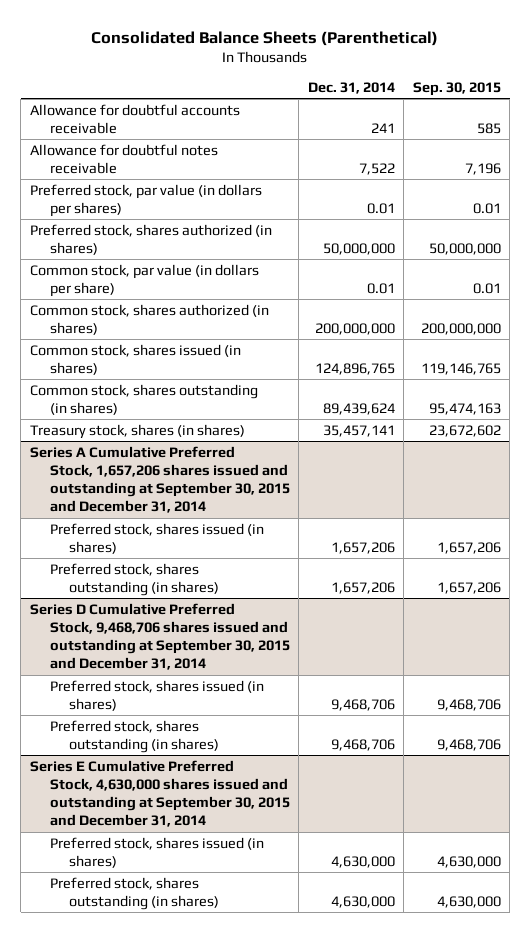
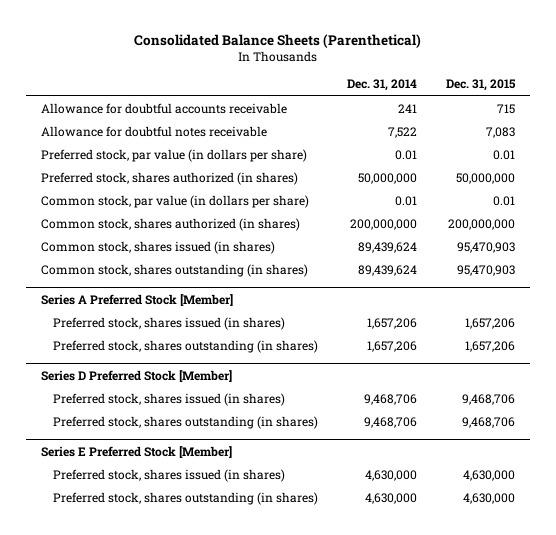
[412,81,501,96] Sep. 30, 2015 -> none
none -> [446,79,517,92] Dec. 31, 2015
[29,183,262,217] Preferred stock, par value (in dollars per shares) -> [40,148,307,162] Preferred stock, par value (in dollars per share)
[314,362,395,375] 124,896,765 -> [358,241,418,253] 89,439,624
[29,423,245,439] Treasury stock, shares (in shares) -> none
[29,445,290,514] Series A Cumulative Preferred Stock, 1,657,206 shares issued and outstanding at September 30, 2015 and December 31, 2014 -> [40,293,233,306] Series A Preferred Stock [Member]
[29,602,290,671] Series D Cumulative Preferred Stock, 9,468,706 shares issued and outstanding at September 30, 2015 and December 31, 2014 -> [40,369,232,382] Series D Preferred Stock [Member]
[29,759,290,828] Series E Cumulative Preferred Stock, 4,630,000 shares issued and outstanding at September 30, 2015 and December 31, 2014 -> [40,445,232,458] Series E Preferred Stock [Member]

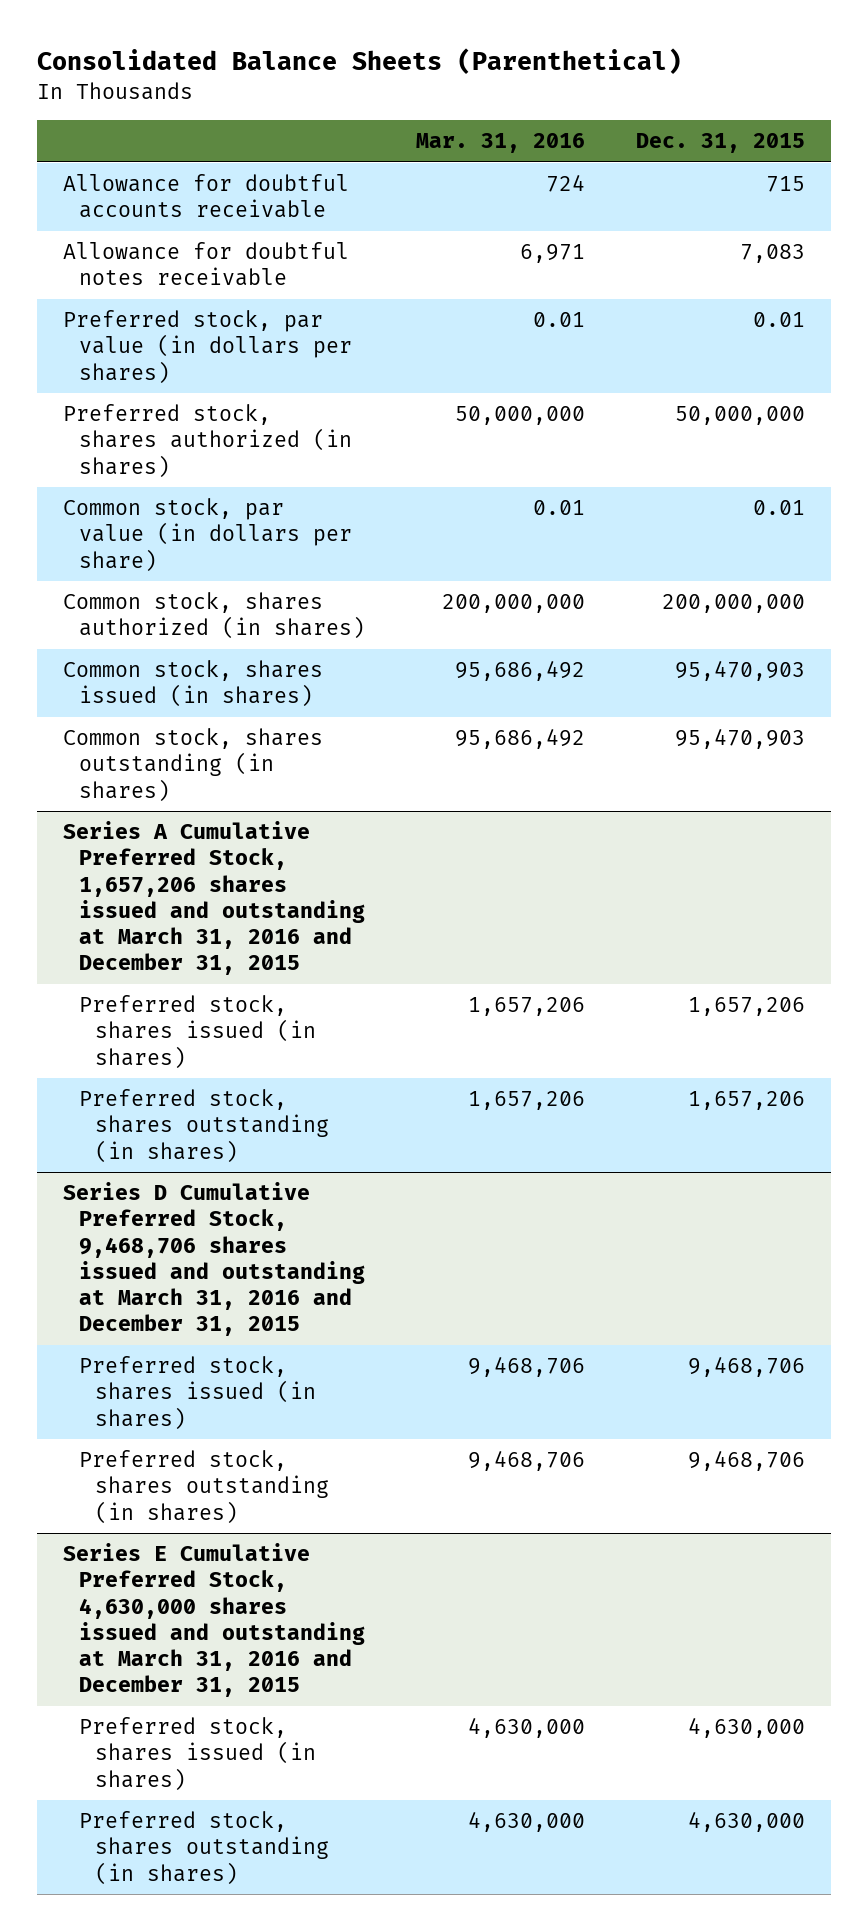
[347,79,418,92] Dec. 31, 2014 -> none
none -> [416,133,586,154] Mar. 31, 2016
[40,148,307,162] Preferred stock, par value (in dollars per share) -> [63,310,353,384] Preferred stock, par value (in dollars per shares)
[40,293,233,306] Series A Preferred Stock [Member] -> [63,821,366,976] Series A Cumulative Preferred Stock, 1,657,206 shares issued and outstanding at March 31, 2016 and December 31, 2015
[40,369,232,382] Series D Preferred Stock [Member] -> [63,1182,366,1337] Series D Cumulative Preferred Stock, 9,468,706 shares issued and outstanding at March 31, 2016 and December 31, 2015
[40,445,232,458] Series E Preferred Stock [Member] -> [63,1543,366,1698] Series E Cumulative Preferred Stock, 4,630,000 shares issued and outstanding at March 31, 2016 and December 31, 2015

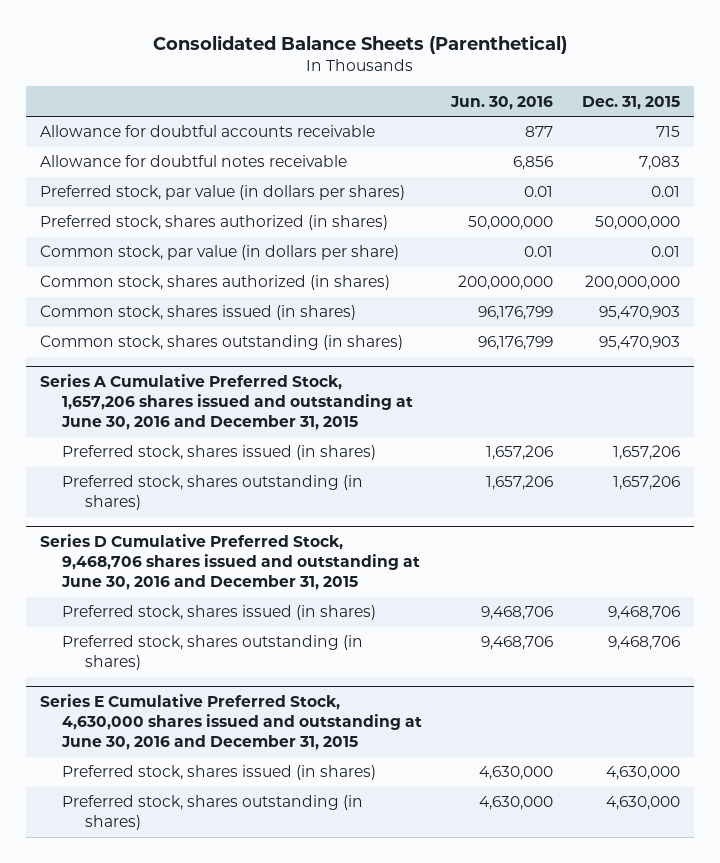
[416,133,586,154] Mar. 31, 2016 -> none
none -> [449,95,553,110] Jun. 30, 2016
[63,821,366,976] Series A Cumulative Preferred Stock, 1,657,206 shares issued and outstanding at March 31, 2016 and December 31, 2015 -> [40,374,414,431] Series A Cumulative Preferred Stock, 1,657,206 shares issued and outstanding at June 30, 2016 and December 31, 2015
[63,1182,366,1337] Series D Cumulative Preferred Stock, 9,468,706 shares issued and outstanding at March 31, 2016 and December 31, 2015 -> [40,534,421,591] Series D Cumulative Preferred Stock, 9,468,706 shares issued and outstanding at June 30, 2016 and December 31, 2015
[63,1543,366,1698] Series E Cumulative Preferred Stock, 4,630,000 shares issued and outstanding at March 31, 2016 and December 31, 2015 -> [40,694,423,751] Series E Cumulative Preferred Stock, 4,630,000 shares issued and outstanding at June 30, 2016 and December 31, 2015

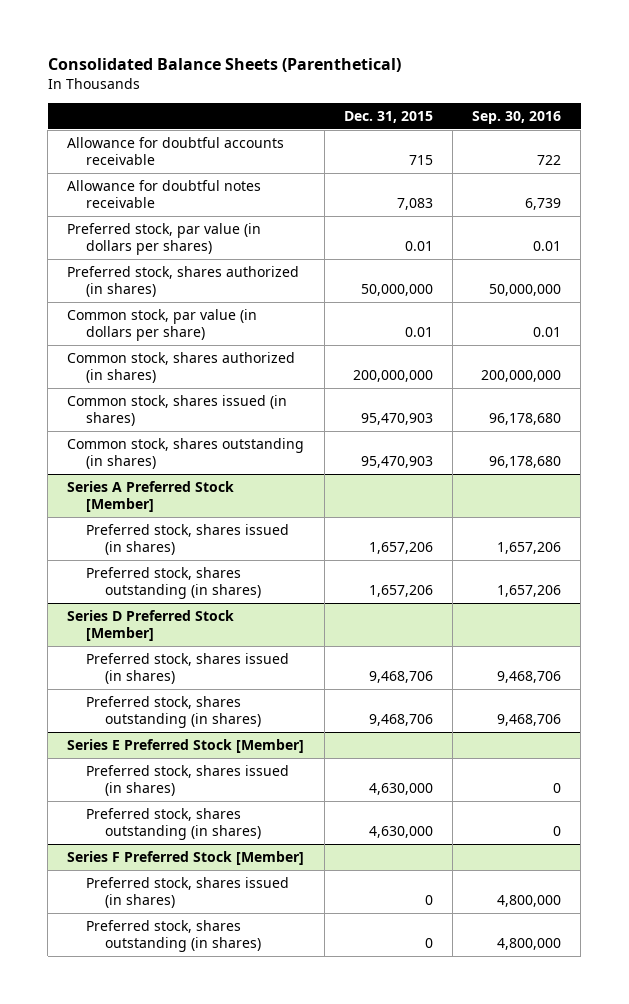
[449,95,553,110] Jun. 30, 2016 -> none
none -> [472,110,562,124] Sep. 30, 2016
[40,374,414,431] Series A Cumulative Preferred Stock, 1,657,206 shares issued and outstanding at June 30, 2016 and December 31, 2015 -> [67,480,235,512] Series A Preferred Stock [Member]
[40,534,421,591] Series D Cumulative Preferred Stock, 9,468,706 shares issued and outstanding at June 30, 2016 and December 31, 2015 -> [67,609,235,641] Series D Preferred Stock [Member]
[40,694,423,751] Series E Cumulative Preferred Stock, 4,630,000 shares issued and outstanding at June 30, 2016 and December 31, 2015 -> [67,738,305,753] Series E Preferred Stock [Member]
none -> [67,850,305,865] Series F Preferred Stock [Member]
none -> [86,876,290,908] Preferred stock, shares issued (in shares)
none -> [86,919,262,952] Preferred stock, shares outstanding (in shares)

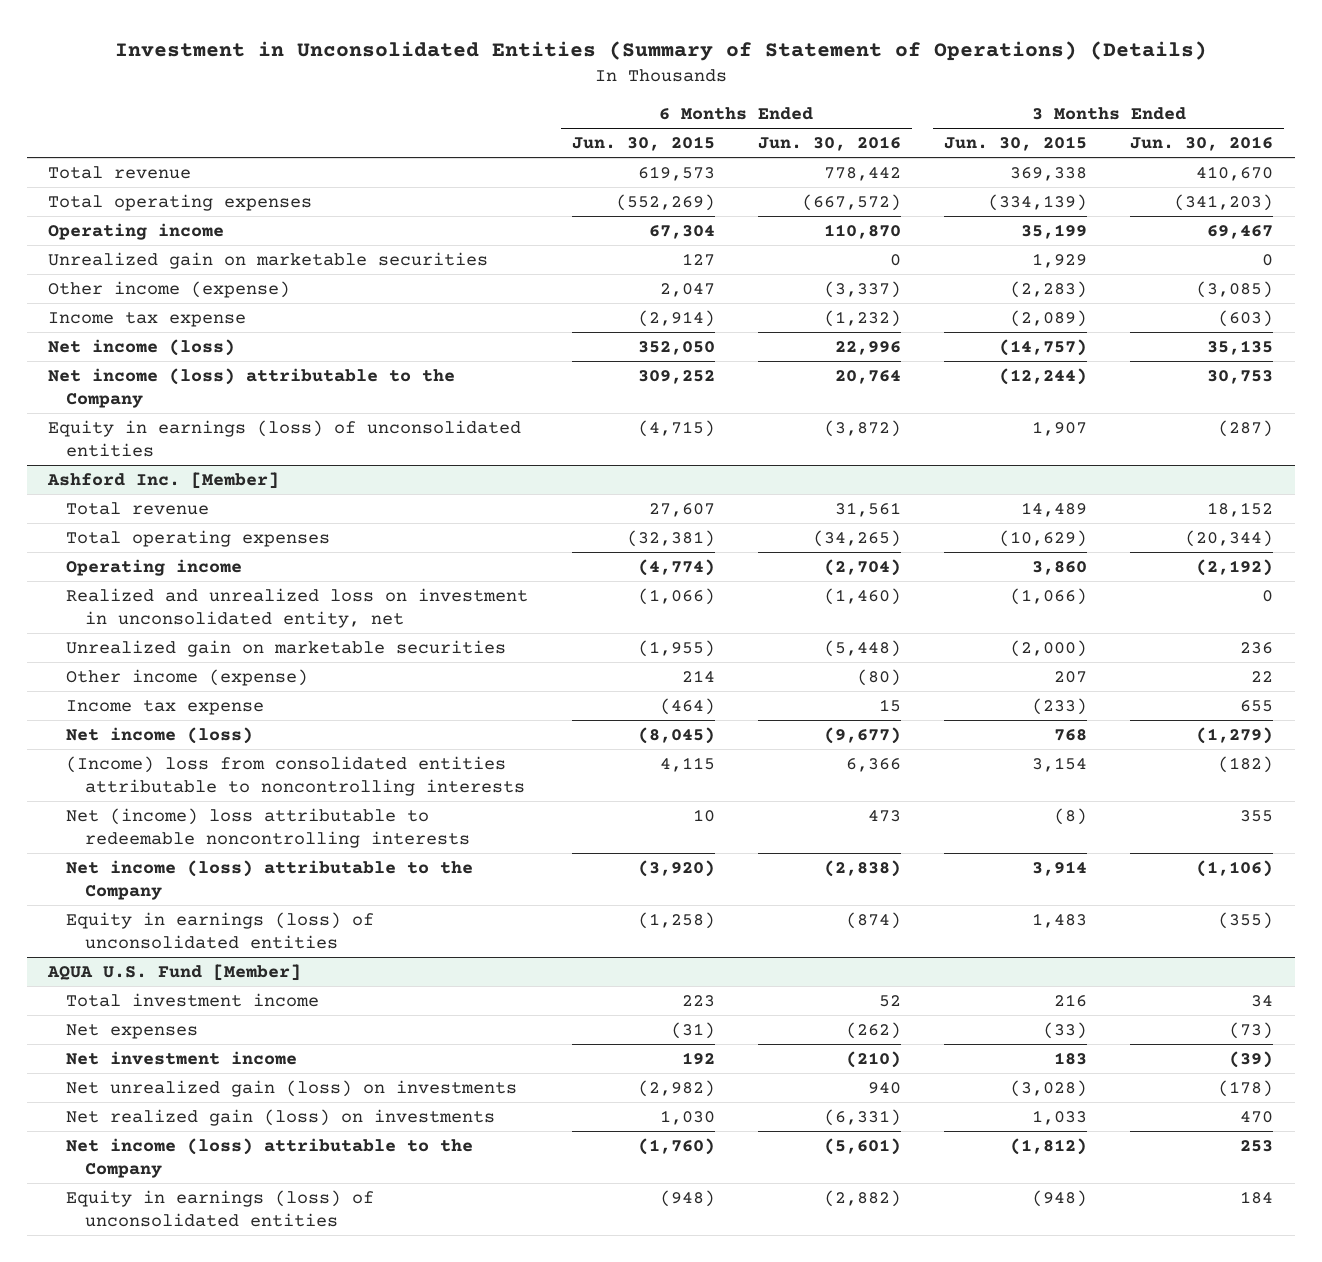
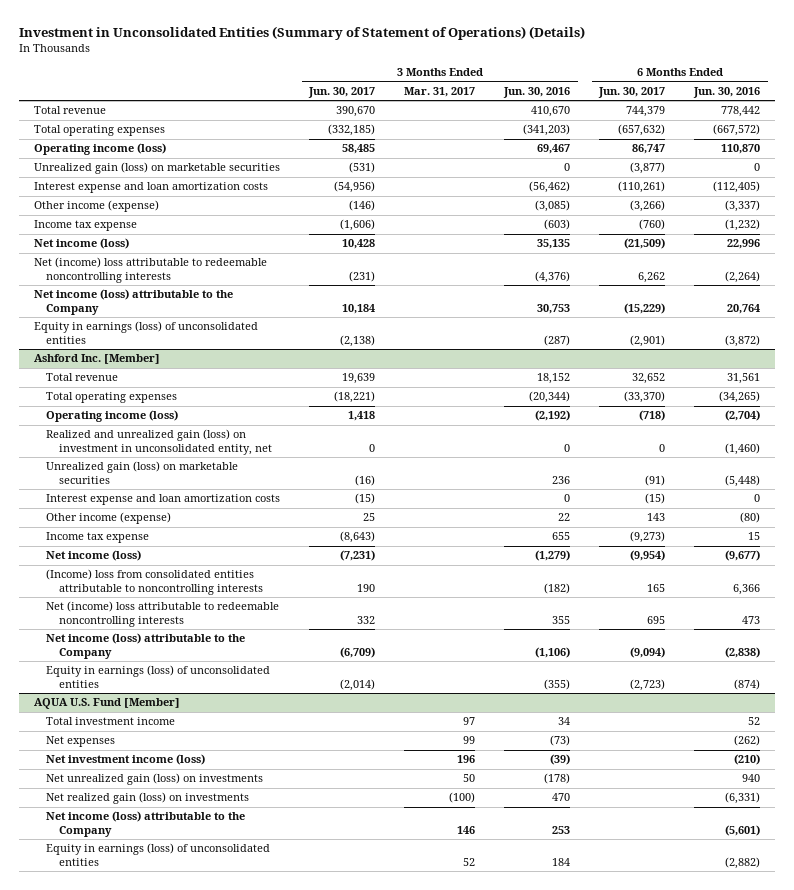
[571,136,715,152] Jun. 30, 2015 -> none
[944,136,1088,152] Jun. 30, 2015 -> none
none -> [308,87,376,99] Jun. 30, 2017
none -> [404,87,476,98] Mar. 31, 2017
none -> [598,87,666,99] Jun. 30, 2017
[48,222,225,240] Operating income -> [33,143,166,156] Operating income (loss)
[48,251,489,269] Unrealized gain on marketable securities -> [33,162,280,175] Unrealized gain (loss) on marketable securities
none -> [33,182,268,194] Interest expense and loan amortization costs
none -> [33,257,267,284] Net (income) loss attributable to redeemable noncontrolling interests
[66,558,243,576] Operating income -> [46,410,179,423] Operating income (loss)
[66,587,529,629] Realized and unrealized loss on investment in unconsolidated entity, net -> [46,429,273,456] Realized and unrealized gain (loss) on investment in unconsolidated entity, net
[66,639,507,657] Unrealized gain on marketable securities -> [46,461,239,485] Unrealized gain (loss) on marketable securities
none -> [46,494,281,506] Interest expense and loan amortization costs
[66,1050,298,1065] Net investment income -> [46,754,206,766] Net investment income (loss)

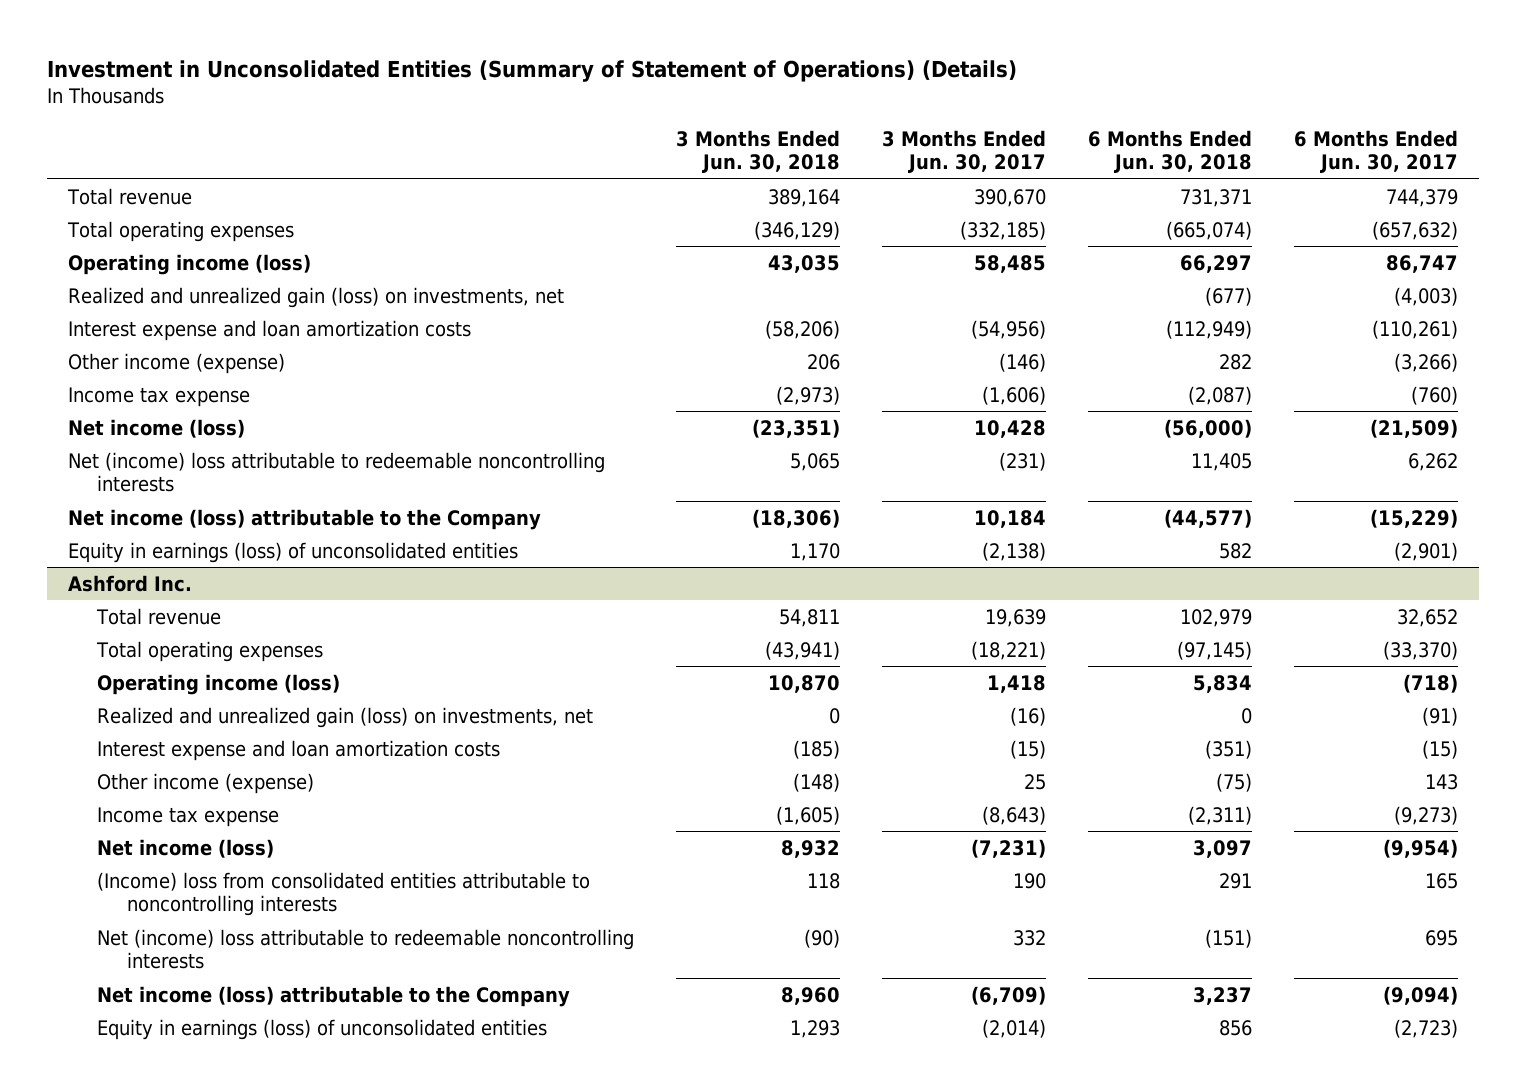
[404,87,476,98] Mar. 31, 2017 -> none
[503,87,571,99] Jun. 30, 2016 -> none
[693,87,761,99] Jun. 30, 2016 -> none
none -> [676,129,841,174] 3 Months Ended Jun. 30, 2018
none -> [1088,129,1253,174] 6 Months Ended Jun. 30, 2018
[33,162,280,175] Unrealized gain (loss) on marketable securities -> none
none -> [67,286,564,308] Realized and unrealized gain (loss) on investments, net
[33,354,160,365] Ashford Inc. [Member] -> [67,574,192,592] Ashford Inc.
[46,429,273,456] Realized and unrealized gain (loss) on investment in unconsolidated entity, net -> none
[46,461,239,485] Unrealized gain (loss) on marketable securities -> [97,706,594,728] Realized and unrealized gain (loss) on investments, net
[33,698,180,710] AQUA U.S. Fund [Member] -> none
[46,717,176,726] Total investment income -> none
[46,736,116,748] Net expenses -> none
[46,754,206,766] Net investment income (loss) -> none
[46,773,264,786] Net unrealized gain (loss) on investments -> none
[46,792,250,805] Net realized gain (loss) on investments -> none
[46,811,246,838] Net income (loss) attributable to the Company -> none
[46,843,271,867] Equity in earnings (loss) of unconsolidated entities -> none

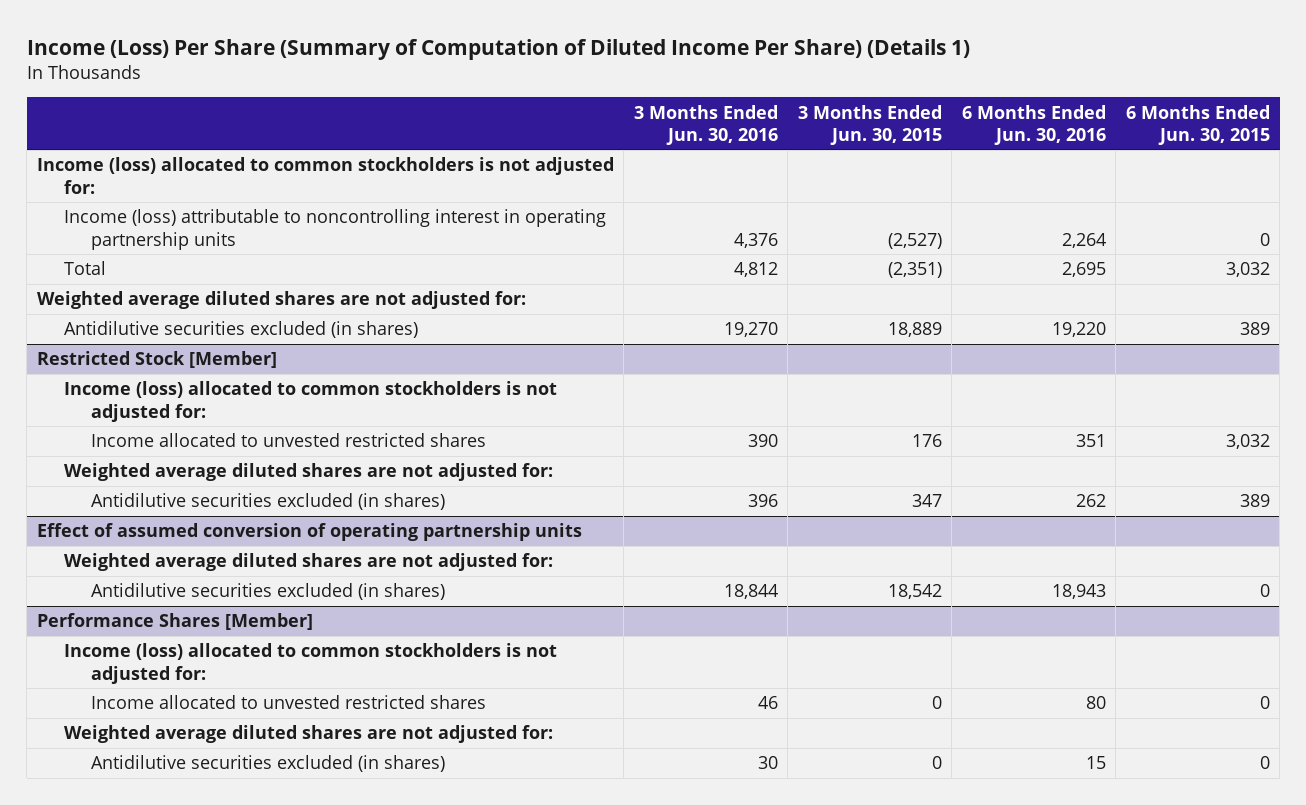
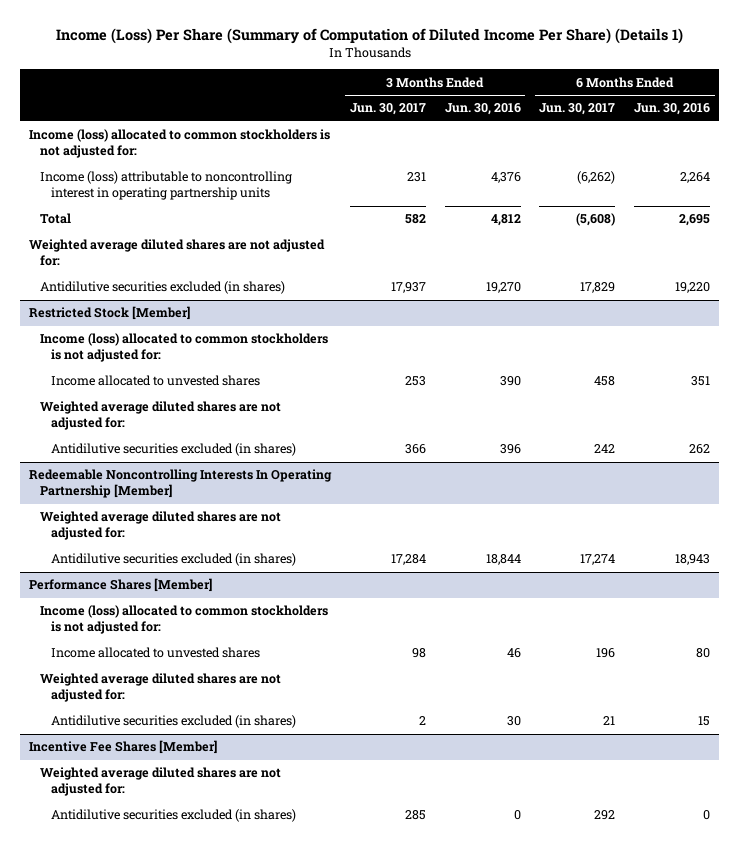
[797,104,942,145] 3 Months Ended Jun. 30, 2015 -> none
[1125,104,1270,145] 6 Months Ended Jun. 30, 2015 -> none
none -> [349,103,426,116] Jun. 30, 2017
none -> [539,103,616,116] Jun. 30, 2017
[90,433,486,448] Income allocated to unvested restricted shares -> [50,375,260,387] Income allocated to unvested shares
[36,523,582,542] Effect of assumed conversion of operating partnership units -> [29,469,333,499] Redeemable Noncontrolling Interests In Operating Partnership [Member]
[90,695,486,710] Income allocated to unvested restricted shares -> [50,647,260,659] Income allocated to unvested shares
none -> [29,740,218,755] Incentive Fee Shares [Member]
none -> [40,767,282,797] Weighted average diluted shares are not adjusted for:
none -> [50,809,296,823] Antidilutive securities excluded (in shares)

